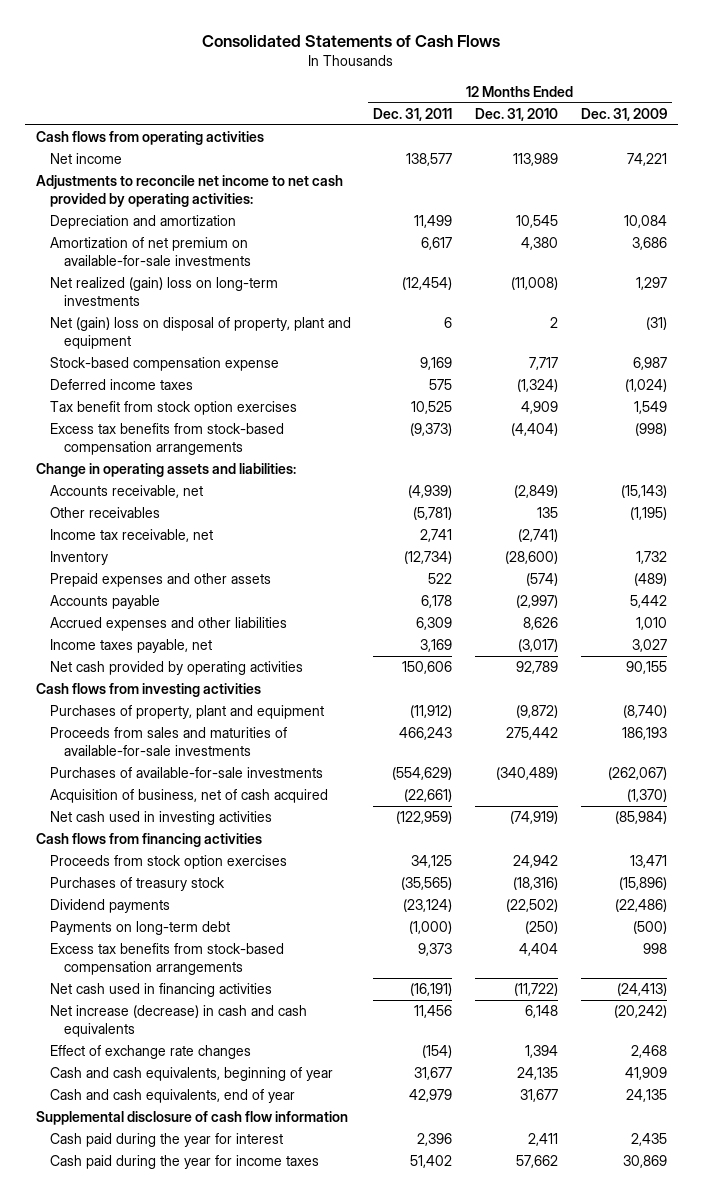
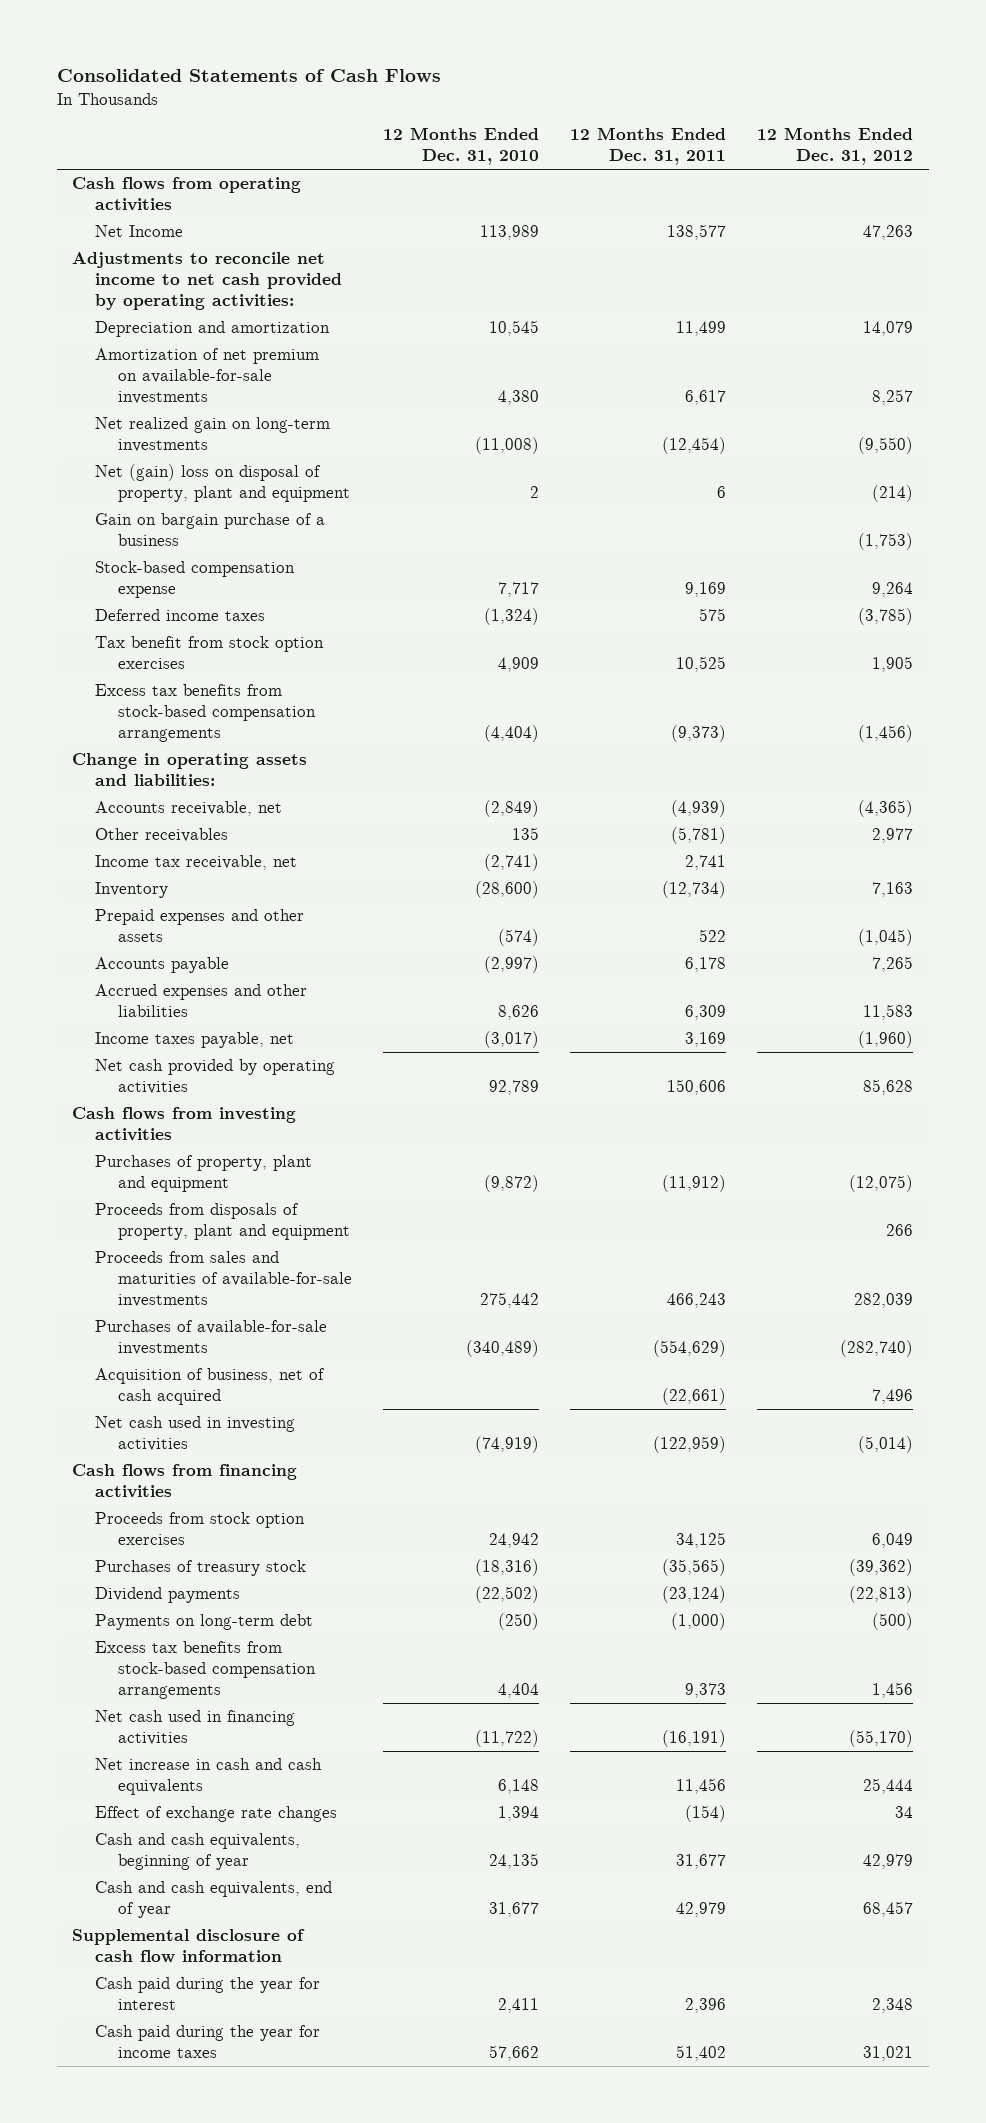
[580,107,667,121] Dec. 31, 2009 -> none
none -> [757,127,914,166] 12 Months Ended Dec. 31, 2012
[49,153,122,165] Net income -> [95,225,184,238] Net Income
[49,277,278,306] Net realized (gain) loss on long-term investments -> [95,417,331,453] Net realized gain on long-term investments
none -> [95,513,326,547] Gain on bargain purchase of a business
none -> [95,1203,351,1241] Proceeds from disposals of property, plant and equipment
[49,1005,307,1037] Net increase (decrease) in cash and cash equivalents -> [95,1758,323,1796] Net increase in cash and cash equivalents

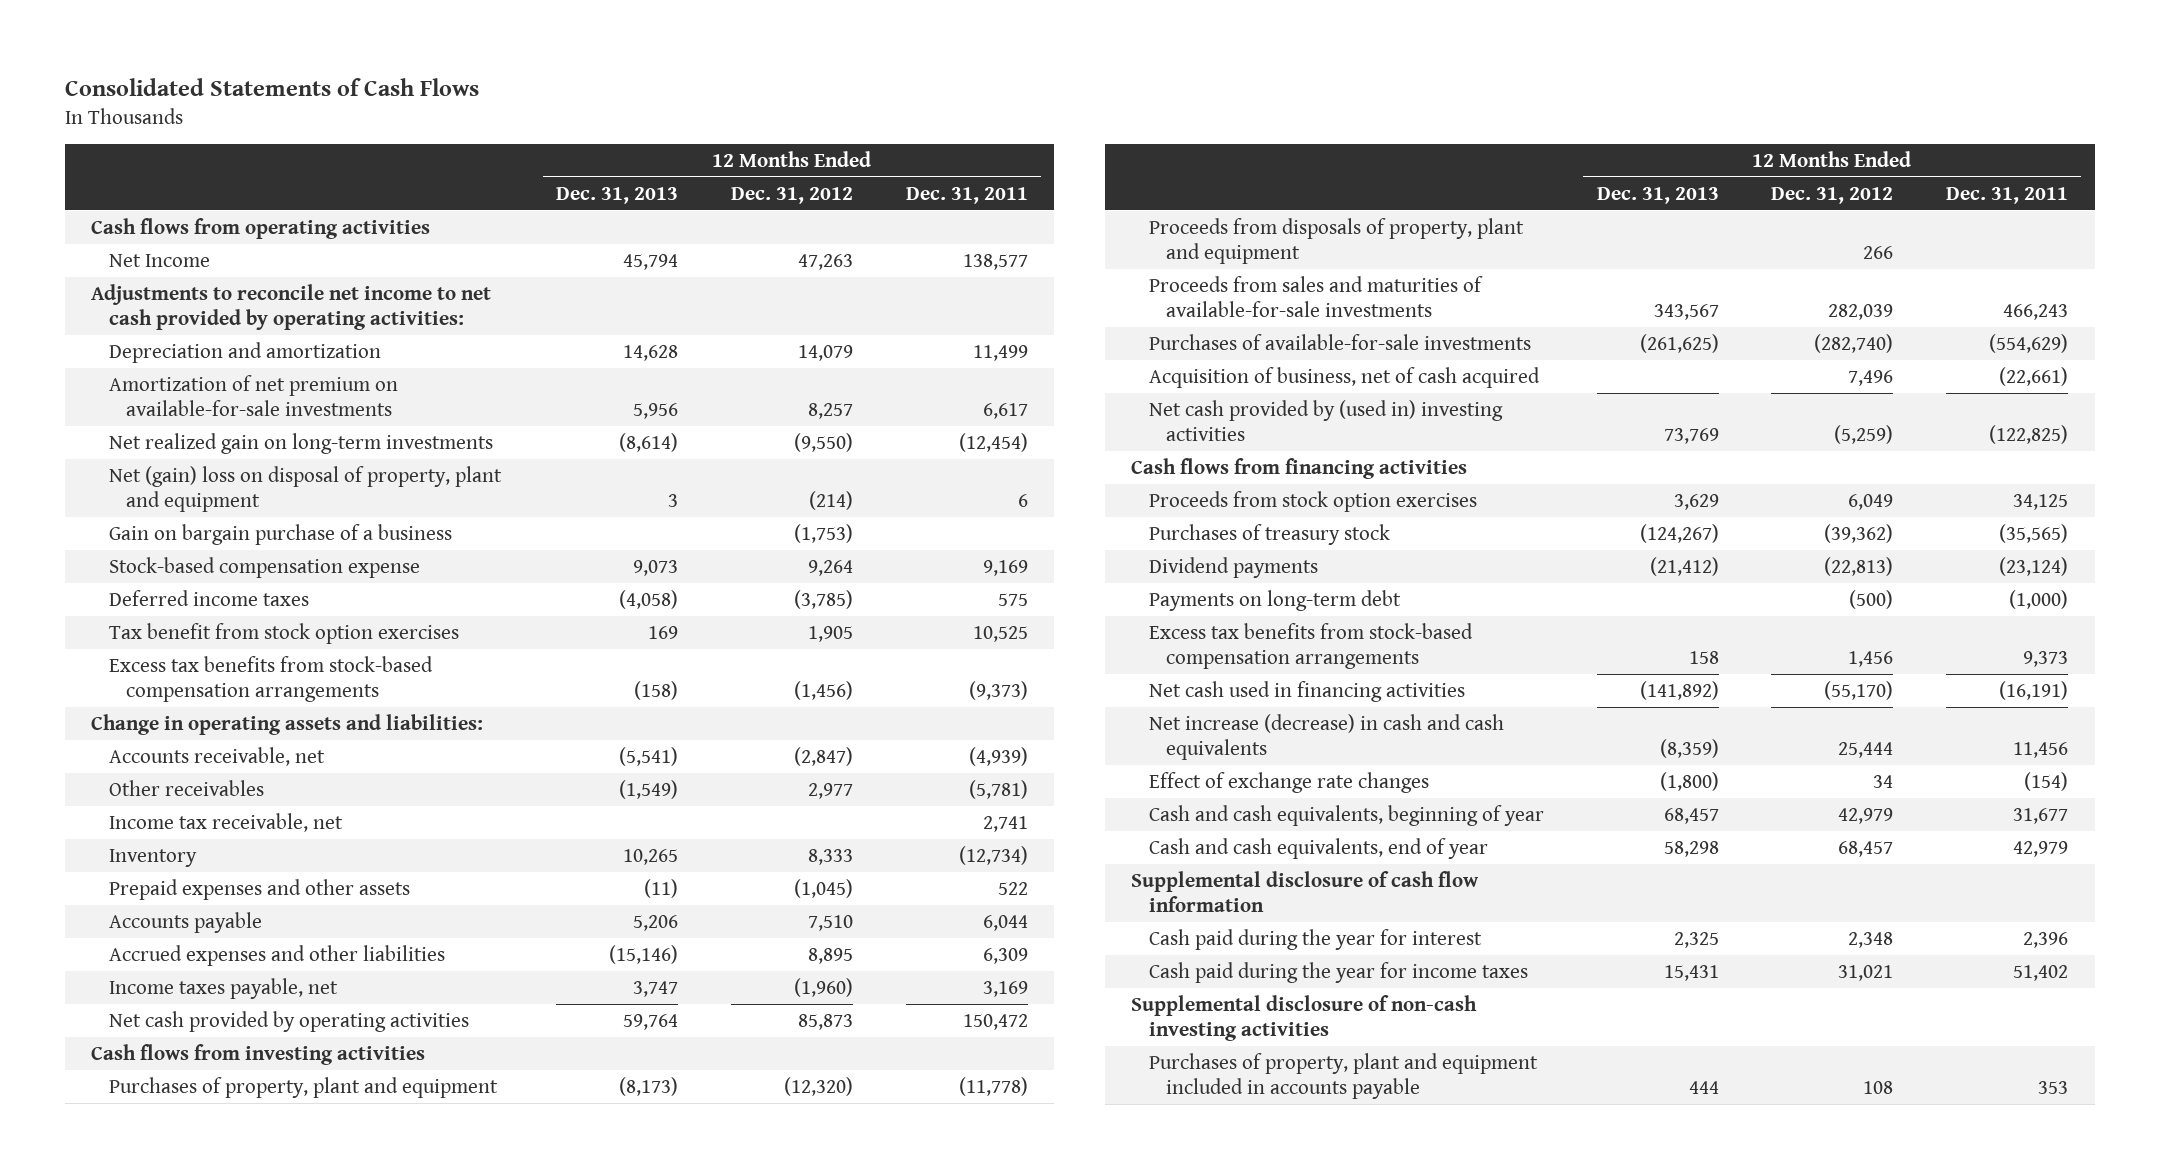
[383,127,540,166] 12 Months Ended Dec. 31, 2010 -> none
none -> [556,186,679,204] Dec. 31, 2013
[858,800,914,818] (4,365) -> [794,746,854,766] (2,847)
[872,882,914,898] 7,163 -> [808,848,854,865] 8,333
[685,957,727,973] 6,178 -> [982,914,1028,931] 6,044
[872,956,914,973] 7,265 -> [808,914,854,931] 7,510
[863,1004,914,1021] 11,583 -> [808,947,854,964] 8,895
[667,1079,727,1096] 150,606 -> [962,1013,1028,1030] 150,472
[863,1079,914,1096] 85,628 -> [798,1013,854,1030] 85,873
[662,1175,727,1193] (11,912) -> [958,1076,1028,1096] (11,778)
[849,1175,914,1193] (12,075) -> [784,1076,854,1096] (12,320)
[95,1416,296,1452] Net cash used in investing activities -> [1148,399,1503,442] Net cash provided by (used in) investing activities
[653,1436,727,1454] (122,959) -> [1989,425,2069,445] (122,825)
[858,1436,914,1454] (5,014) -> [1834,425,1894,445] (5,259)
[95,1758,323,1796] Net increase in cash and cash equivalents -> [1148,713,1504,761] Net increase (decrease) in cash and cash equivalents
none -> [1131,994,1478,1042] Supplemental disclosure of non-cash investing activities
none -> [1148,1052,1538,1100] Purchases of property, plant and equipment included in accounts payable

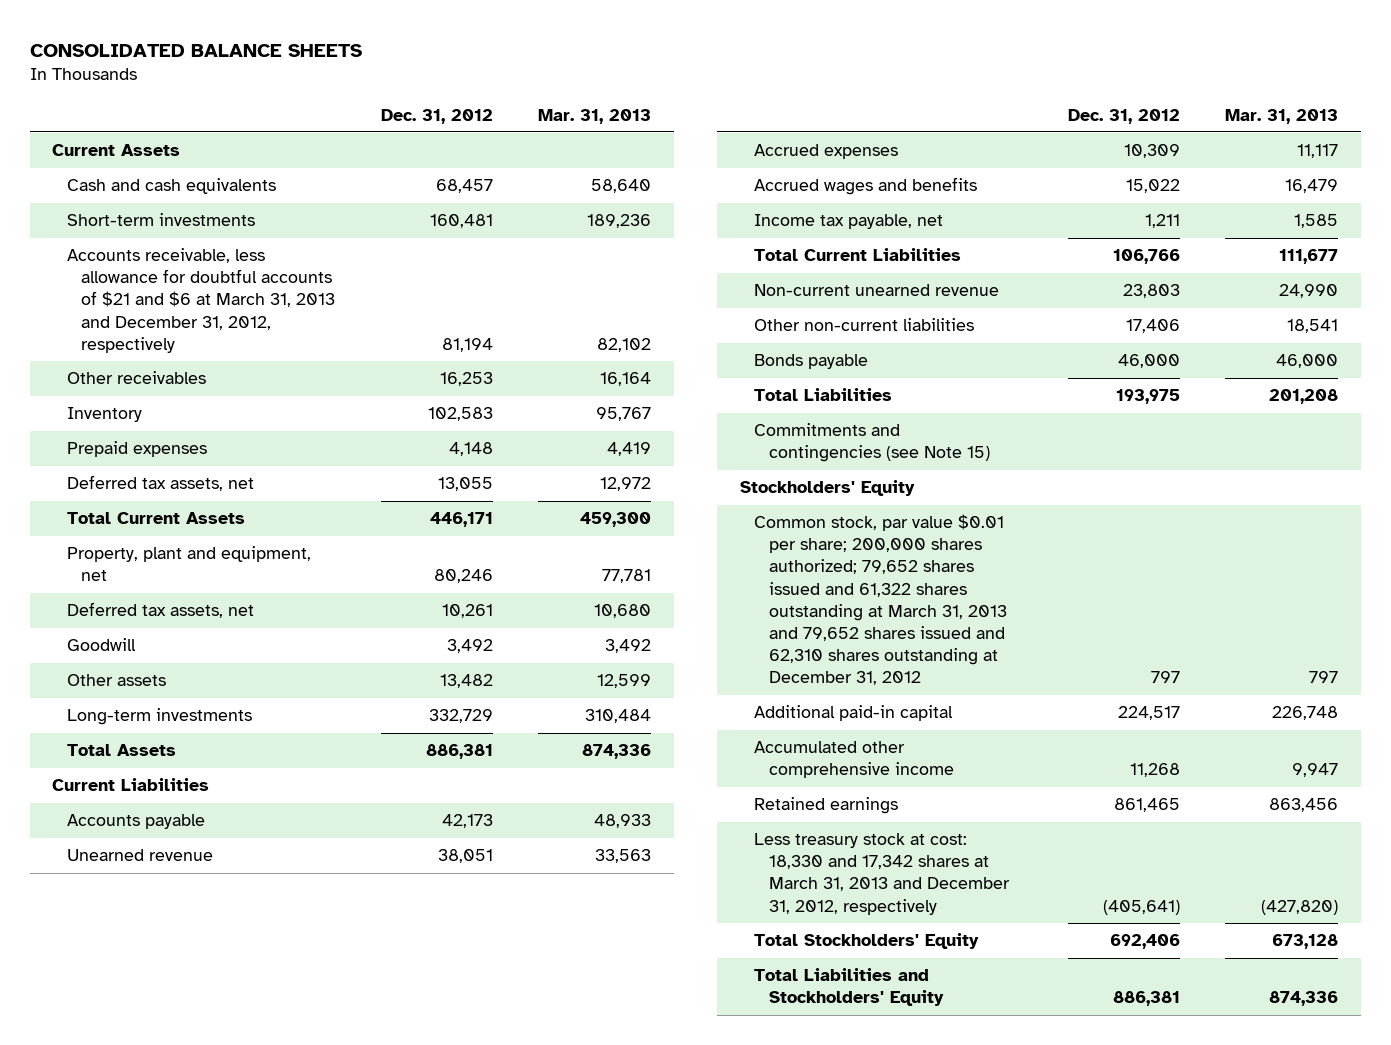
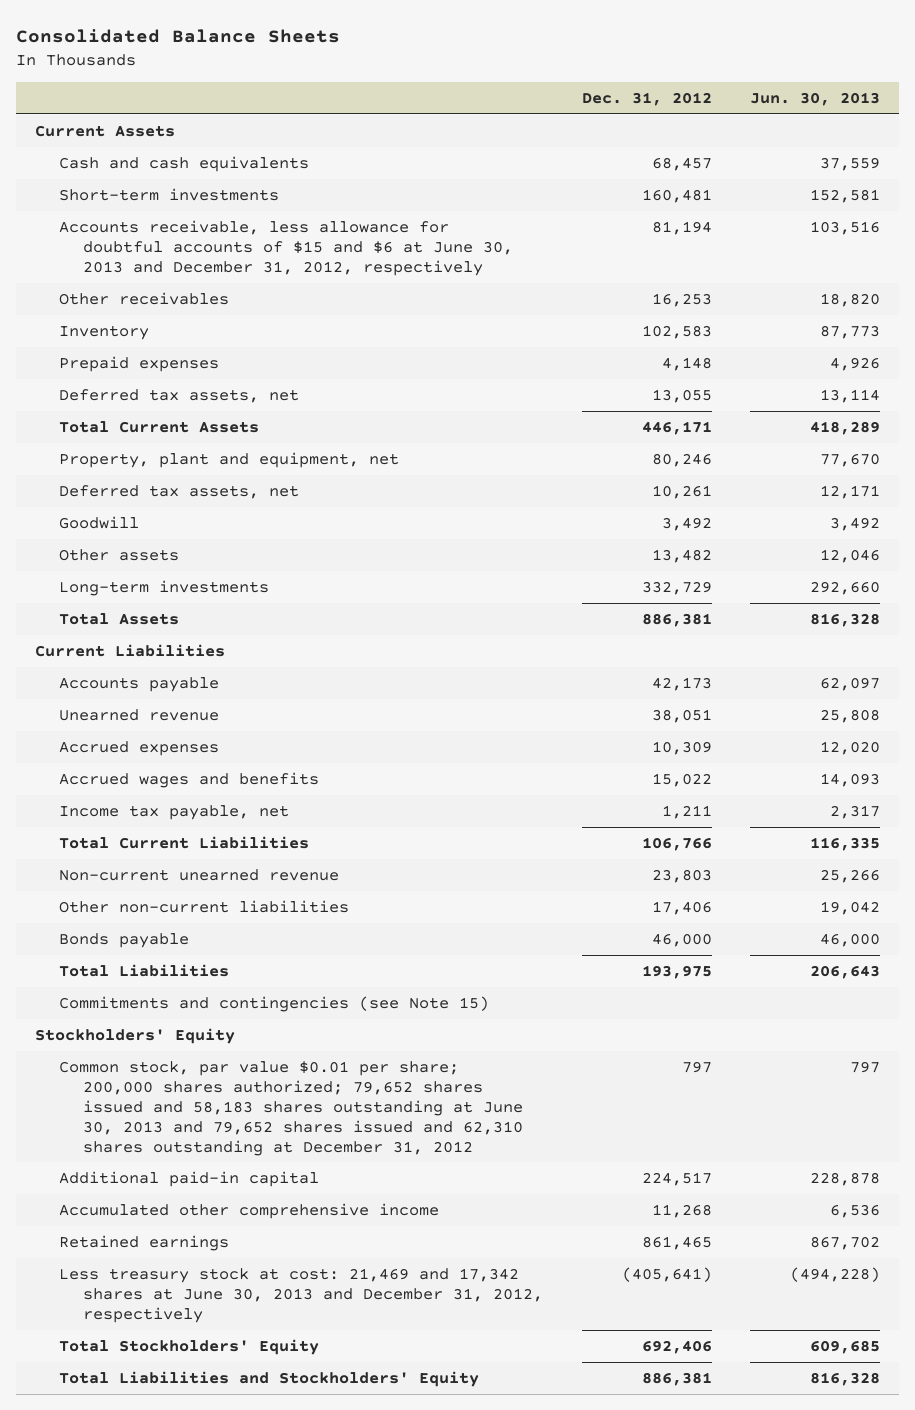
[29,43,362,57] CONSOLIDATED BALANCE SHEETS -> [15,29,340,44] Consolidated Balance Sheets
[537,108,651,124] Mar. 31, 2013 -> none
none -> [749,91,880,106] Jun. 30, 2013
[66,248,336,353] Accounts receivable, less allowance for doubtful accounts of $21 and $6 at March 31, 2013 and December 31, 2012, respectively -> [59,219,514,276] Accounts receivable, less allowance for doubtful accounts of $15 and $6 at June 30, 2013 and December 31, 2012, respectively
[754,514,1007,686] Common stock, par value $0.01 per share; 200,000 shares authorized; 79,652 shares issued and 61,322 shares outstanding at March 31, 2013 and 79,652 shares issued and 62,310 shares outstanding at December 31, 2012 -> [59,1060,524,1156] Common stock, par value $0.01 per share; 200,000 shares authorized; 79,652 shares issued and 58,183 shares outstanding at June 30, 2013 and 79,652 shares issued and 62,310 shares outstanding at December 31, 2012
[754,833,1010,915] Less treasury stock at cost: 18,330 and 17,342 shares at March 31, 2013 and December 31, 2012, respectively -> [59,1267,544,1323] Less treasury stock at cost: 21,469 and 17,342 shares at June 30, 2013 and December 31, 2012, respectively

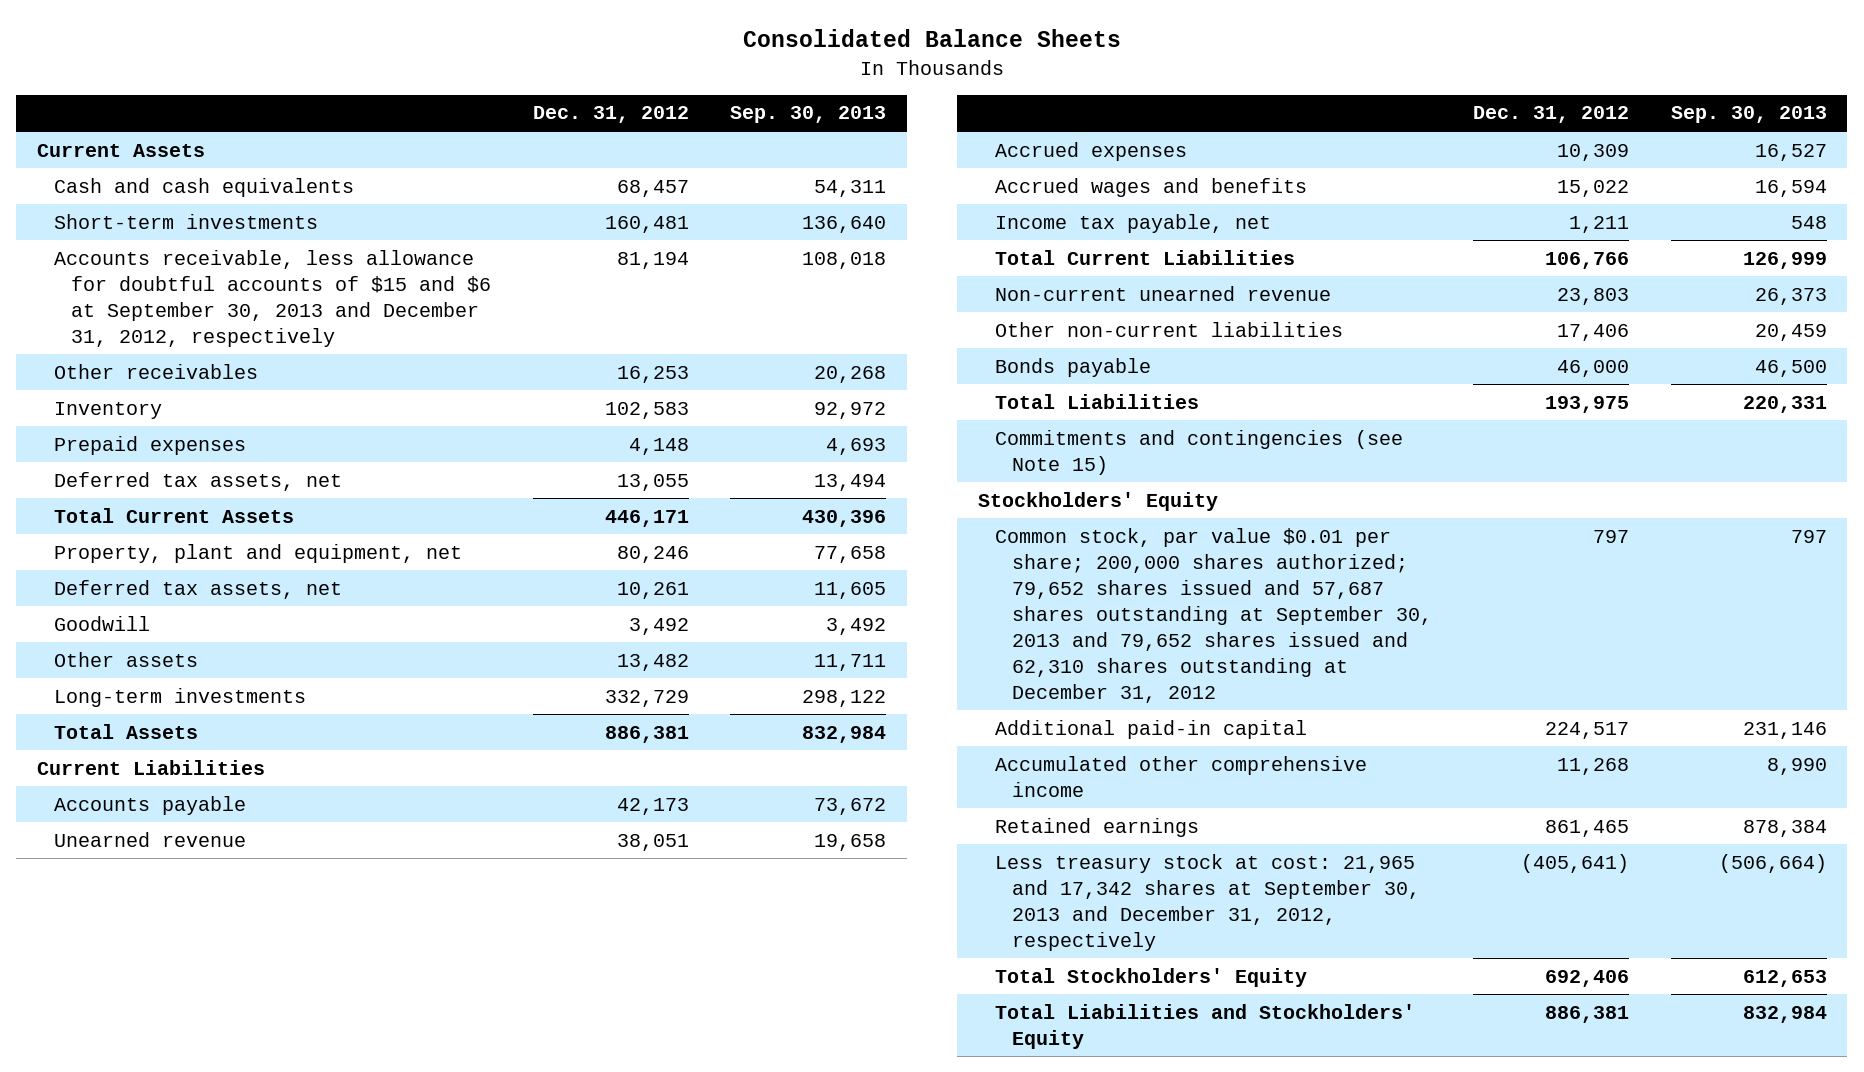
[749,91,880,106] Jun. 30, 2013 -> none
none -> [729,106,886,124] Sep. 30, 2013
[59,219,514,276] Accounts receivable, less allowance for doubtful accounts of $15 and $6 at June 30, 2013 and December 31, 2012, respectively -> [54,249,492,347] Accounts receivable, less allowance for doubtful accounts of $15 and $6 at September 30, 2013 and December 31, 2012, respectively
[59,1060,524,1156] Common stock, par value $0.01 per share; 200,000 shares authorized; 79,652 shares issued and 58,183 shares outstanding at June 30, 2013 and 79,652 shares issued and 62,310 shares outstanding at December 31, 2012 -> [994,527,1432,703] Common stock, par value $0.01 per share; 200,000 shares authorized; 79,652 shares issued and 57,687 shares outstanding at September 30, 2013 and 79,652 shares issued and 62,310 shares outstanding at December 31, 2012
[59,1267,544,1323] Less treasury stock at cost: 21,469 and 17,342 shares at June 30, 2013 and December 31, 2012, respectively -> [994,853,1420,951] Less treasury stock at cost: 21,965 and 17,342 shares at September 30, 2013 and December 31, 2012, respectively

